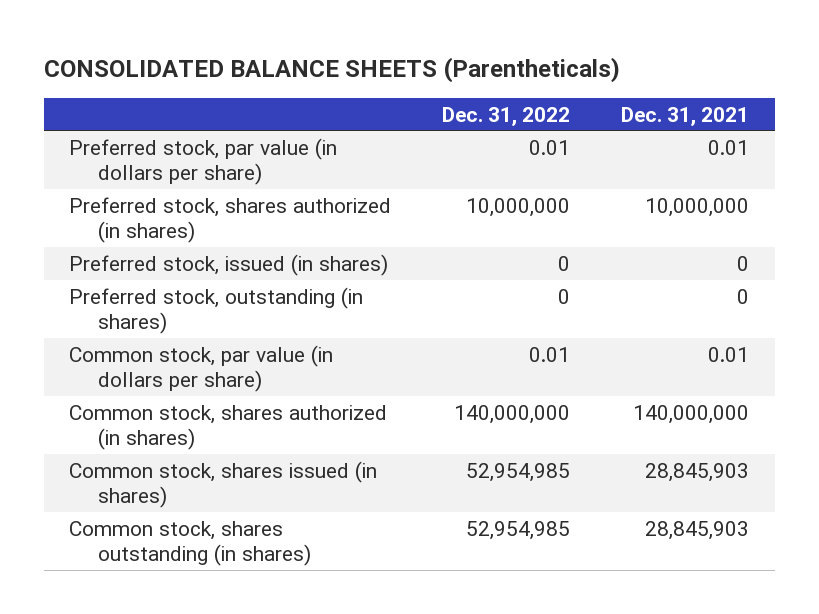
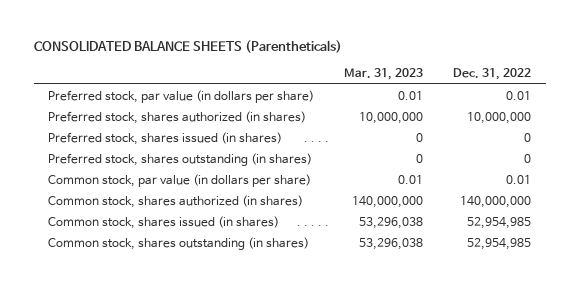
[621,106,750,126] Dec. 31, 2021 -> none
none -> [344,68,424,81] Mar. 31, 2023
[69,253,389,276] Preferred stock, issued (in shares) -> [48,131,283,145] Preferred stock, shares issued (in shares)
[69,286,364,334] Preferred stock, outstanding (in shares) -> [48,152,313,166] Preferred stock, shares outstanding (in shares)

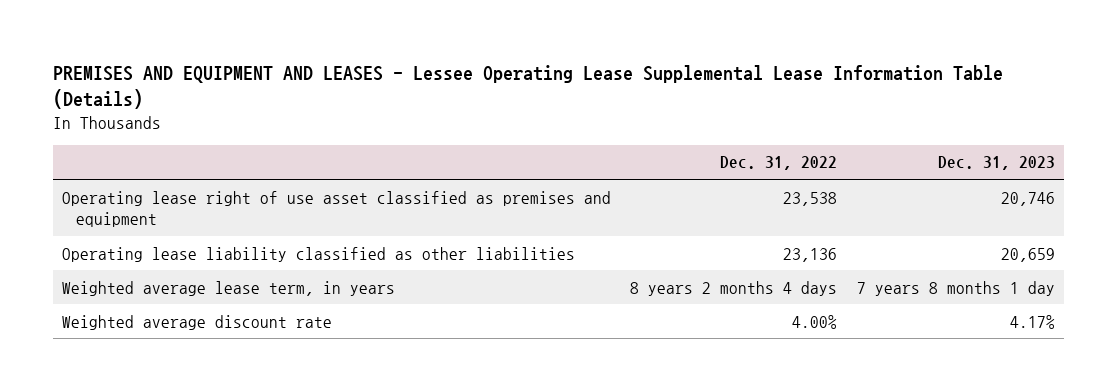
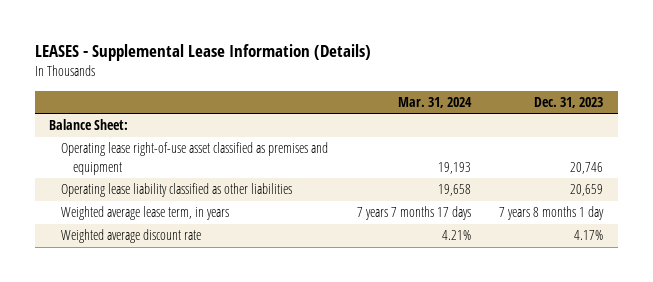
[52,65,1003,110] PREMISES AND EQUIPMENT AND LEASES - Lessee Operating Lease Supplemental Lease Information Table (Details) -> [35,44,372,62] LEASES - Supplemental Lease Information (Details)
[720,156,838,171] Dec. 31, 2022 -> none
none -> [397,97,472,109] Mar. 31, 2024
none -> [49,119,129,131] Balance Sheet:
[62,190,612,227] Operating lease right of use asset classified as premises and equipment -> [61,142,329,175] Operating lease right-of-use asset classified as premises and equipment

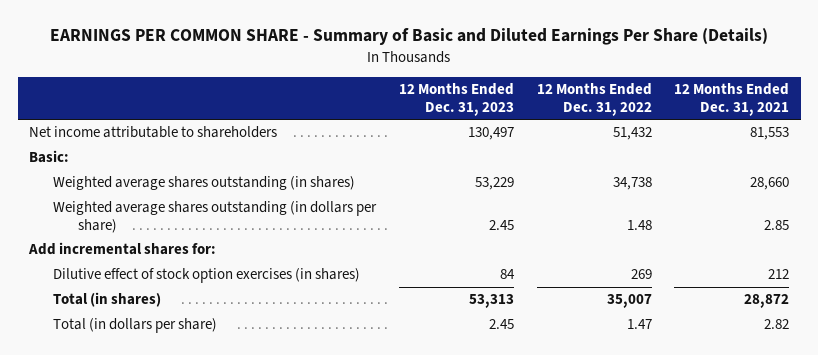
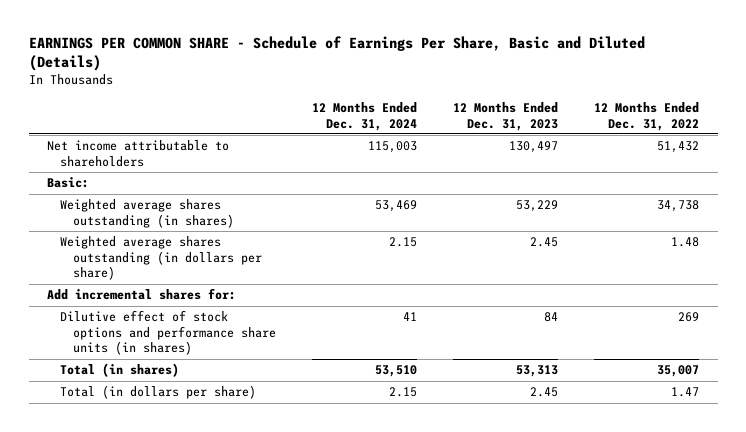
[50,28,769,46] EARNINGS PER COMMON SHARE - Summary of Basic and Diluted Earnings Per Share (Details) -> [28,35,645,72] EARNINGS PER COMMON SHARE - Schedule of Earnings Per Share, Basic and Diluted (Details)
[674,83,790,117] 12 Months Ended Dec. 31, 2021 -> none
none -> [312,101,418,131] 12 Months Ended Dec. 31, 2024
[53,268,361,284] Dilutive effect of stock option exercises (in shares) -> [59,310,276,356] Dilutive effect of stock options and performance share units (in shares)

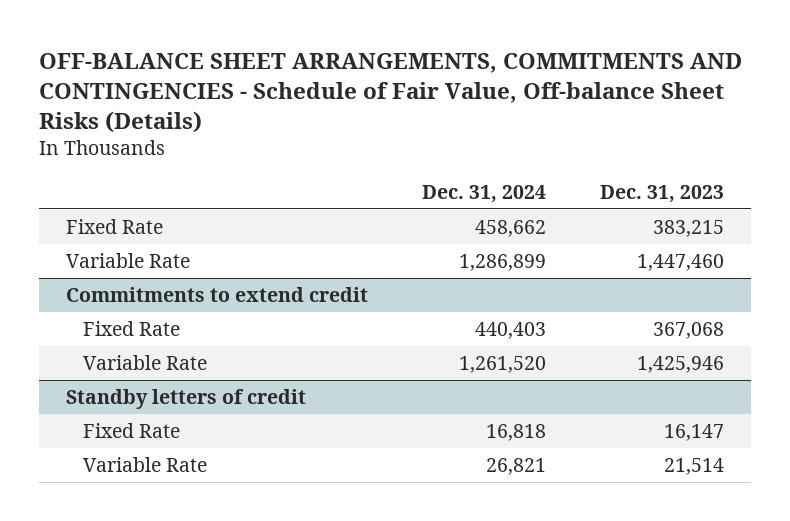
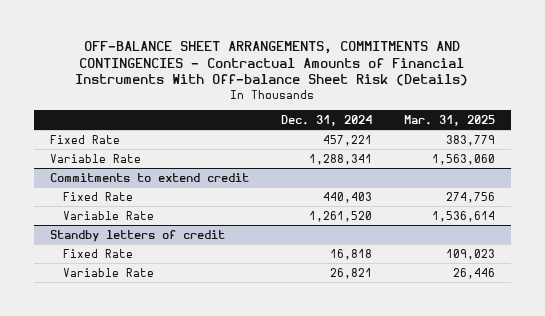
[38,52,742,134] OFF-BALANCE SHEET ARRANGEMENTS, COMMITMENTS AND CONTINGENCIES - Schedule of Fair Value, Off-balance Sheet Risks (Details) -> [75,40,469,87] OFF-BALANCE SHEET ARRANGEMENTS, COMMITMENTS AND CONTINGENCIES - Contractual Amounts of Financial Instruments With Off-balance Sheet Risk (Details)
[599,184,724,203] Dec. 31, 2023 -> none
none -> [403,114,495,126] Mar. 31, 2025
[474,219,546,237] 458,662 -> [322,134,372,146] 457,221
[458,253,546,271] 1,286,899 -> [308,153,372,165] 1,288,341

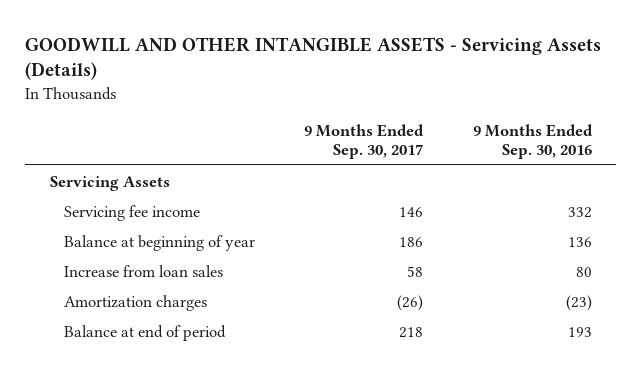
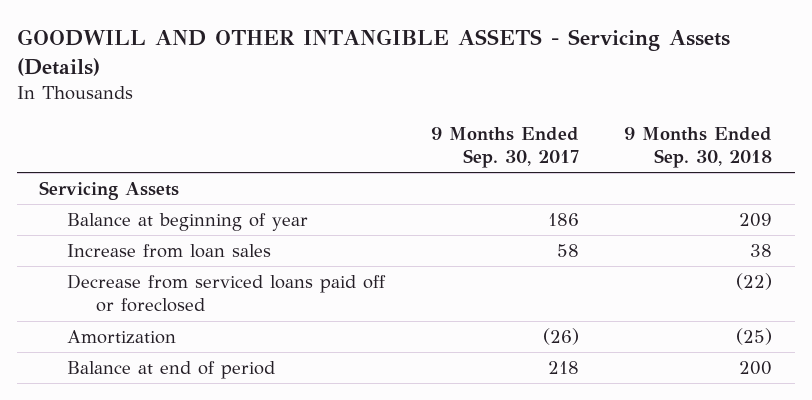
[472,123,593,159] 9 Months Ended Sep. 30, 2016 -> none
none -> [624,126,773,169] 9 Months Ended Sep. 30, 2018
[63,204,200,221] Servicing fee income -> none
none -> [67,274,387,313] Decrease from serviced loans paid off or foreclosed
[63,294,207,311] Amortization charges -> [67,330,177,345] Amortization

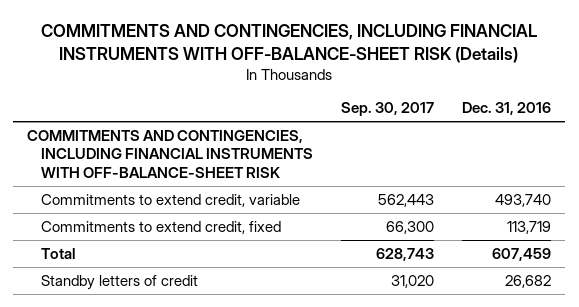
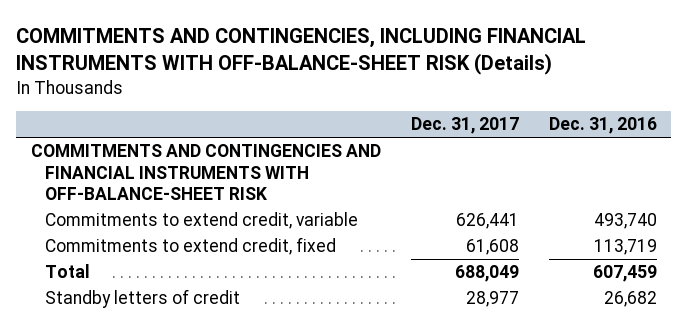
[341,102,435,117] Sep. 30, 2017 -> none
none -> [410,117,519,135] Dec. 31, 2017
[27,129,314,179] COMMITMENTS AND CONTINGENCIES, INCLUDING FINANCIAL INSTRUMENTS WITH OFF-BALANCE-SHEET RISK -> [30,144,381,201] COMMITMENTS AND CONTINGENCIES AND FINANCIAL INSTRUMENTS WITH OFF-BALANCE-SHEET RISK

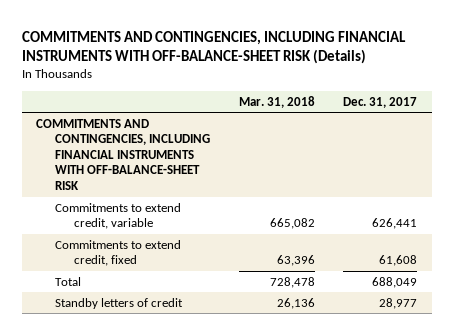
[548,117,657,135] Dec. 31, 2016 -> none
none -> [238,95,315,108] Mar. 31, 2018
[30,144,381,201] COMMITMENTS AND CONTINGENCIES AND FINANCIAL INSTRUMENTS WITH OFF-BALANCE-SHEET RISK -> [36,118,211,190] COMMITMENTS AND CONTINGENCIES, INCLUDING FINANCIAL INSTRUMENTS WITH OFF-BALANCE-SHEET RISK

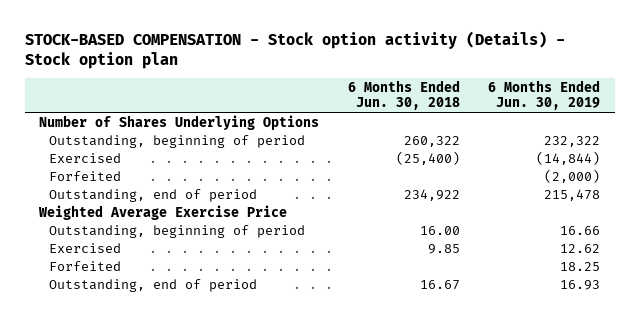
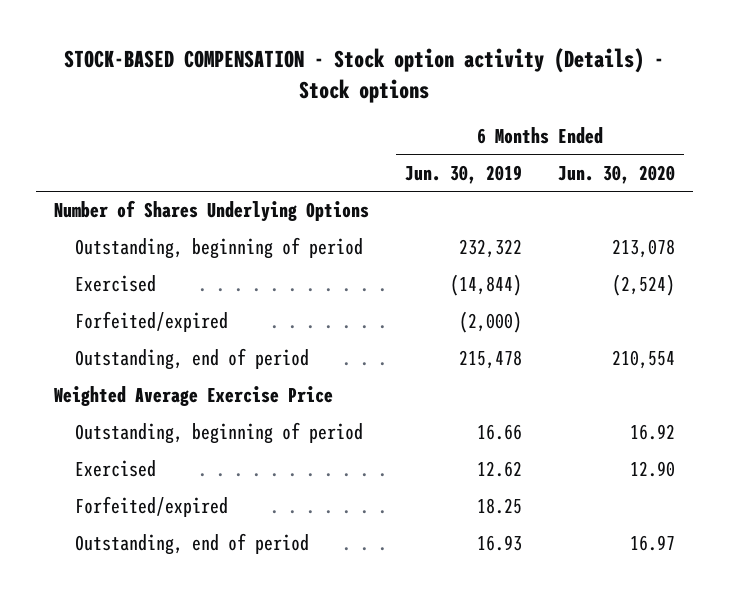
[24,30,565,70] STOCK-BASED COMPENSATION - Stock option activity (Details) - Stock option plan -> [64,47,665,103] STOCK-BASED COMPENSATION - Stock option activity (Details) - Stock options
[347,80,460,111] 6 Months Ended Jun. 30, 2018 -> none
none -> [558,164,676,184] Jun. 30, 2020
[48,170,121,181] Forfeited -> [75,311,229,333] Forfeited/expired
[48,260,121,271] Forfeited -> [75,496,229,518] Forfeited/expired

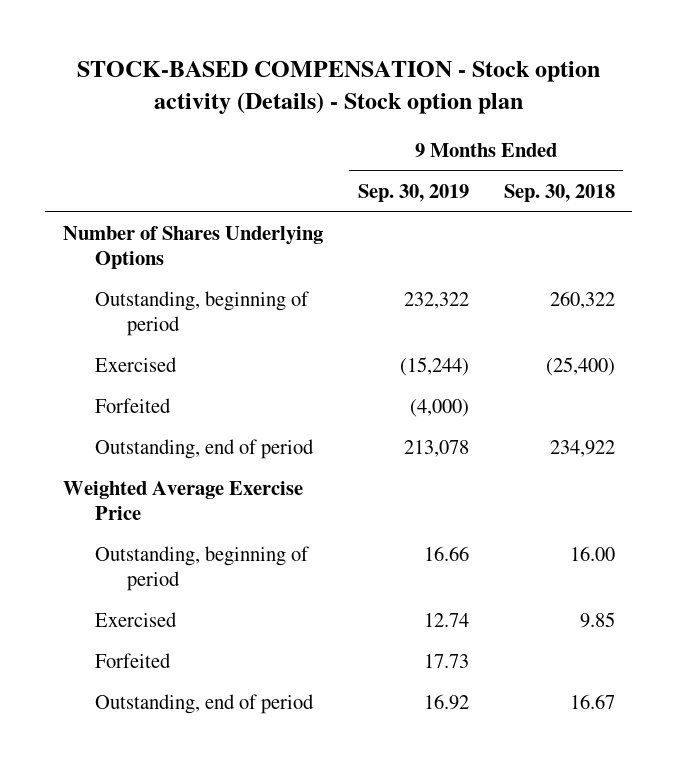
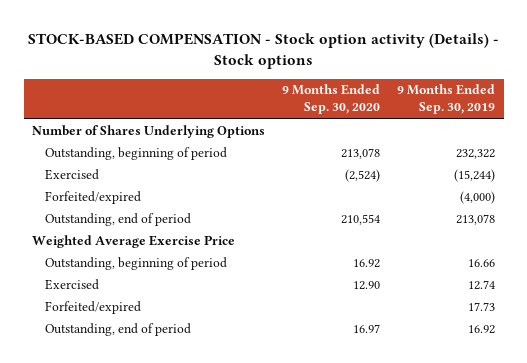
[76,61,600,115] STOCK-BASED COMPENSATION - Stock option activity (Details) - Stock option plan -> [27,33,499,70] STOCK-BASED COMPENSATION - Stock option activity (Details) - Stock options
[503,184,615,203] Sep. 30, 2018 -> none
none -> [282,84,381,115] 9 Months Ended Sep. 30, 2020
[94,398,171,414] Forfeited -> [44,190,141,204] Forfeited/expired
[94,653,171,669] Forfeited -> [44,300,141,314] Forfeited/expired

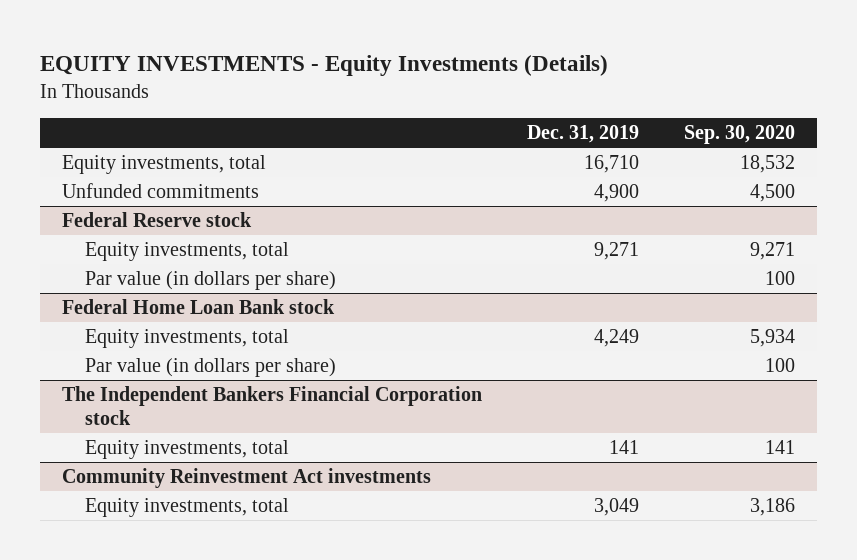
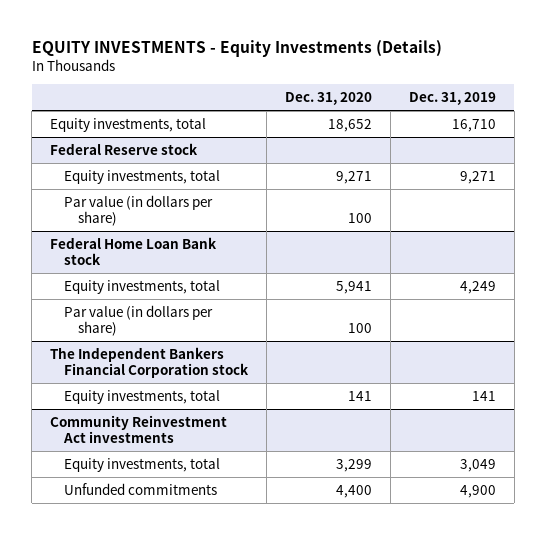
[683,125,795,145] Sep. 30, 2020 -> none
none -> [284,92,372,106] Dec. 31, 2020
[62,182,260,198] Unfunded commitments -> none
none -> [64,482,218,495] Unfunded commitments

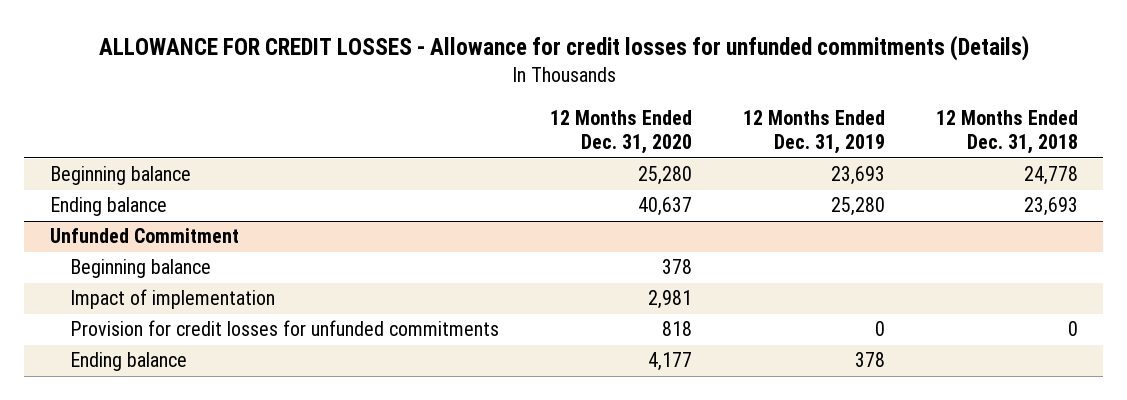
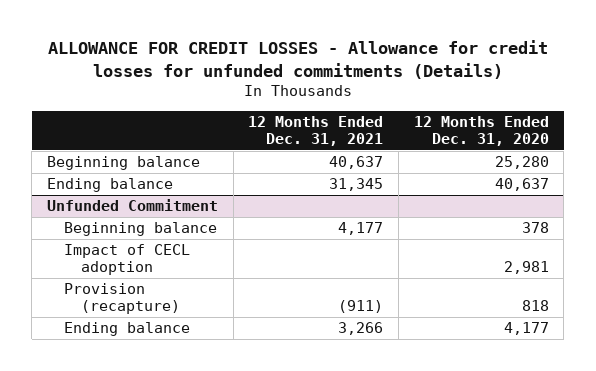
[742,109,885,155] 12 Months Ended Dec. 31, 2019 -> none
[935,109,1078,155] 12 Months Ended Dec. 31, 2018 -> none
none -> [248,115,384,147] 12 Months Ended Dec. 31, 2021
[69,289,275,310] Impact of implementation -> [64,244,191,276] Impact of CECL adoption
[69,320,499,337] Provision for credit losses for unfunded commitments -> [64,283,181,315] Provision (recapture)

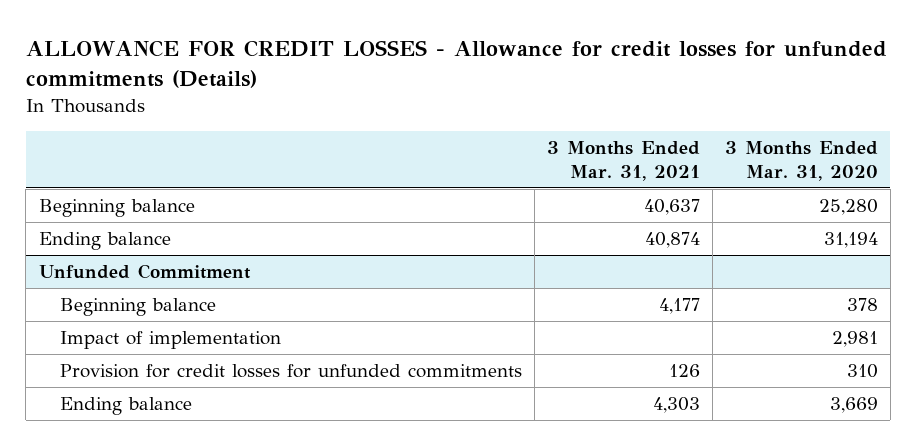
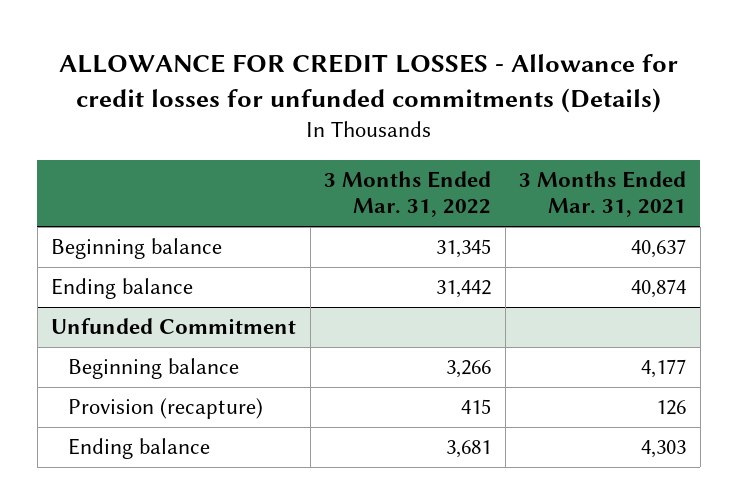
[724,141,878,181] 3 Months Ended Mar. 31, 2020 -> none
none -> [324,171,492,218] 3 Months Ended Mar. 31, 2022
[59,331,281,350] Impact of implementation -> none
[59,364,522,379] Provision for credit losses for unfunded commitments -> [68,398,264,420] Provision (recapture)

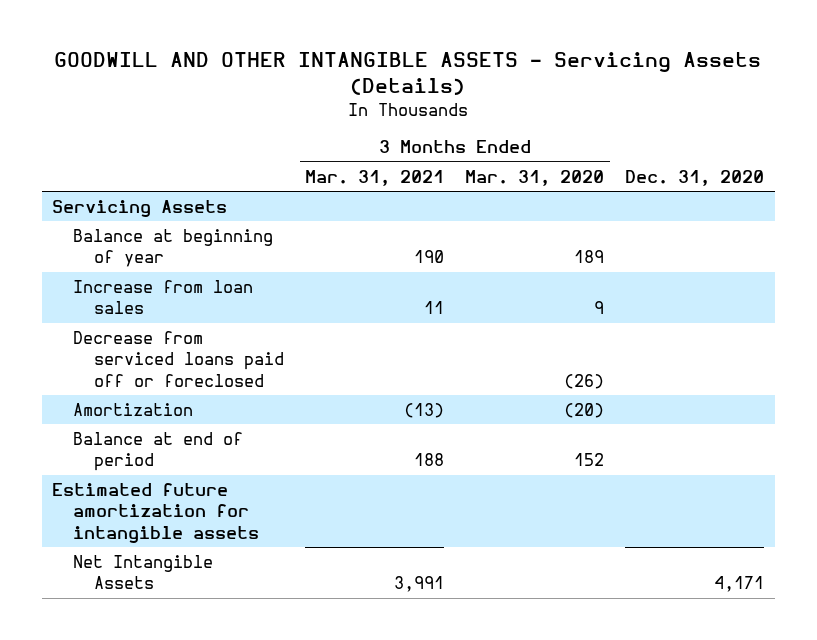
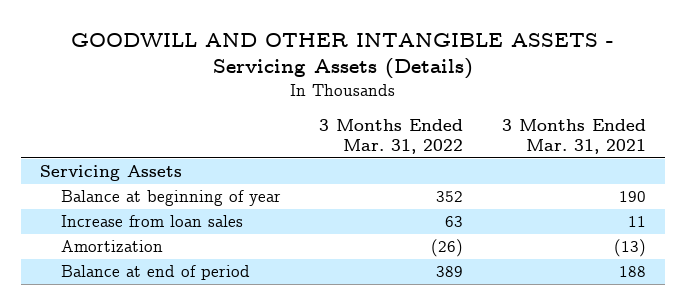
[465,169,605,186] Mar. 31, 2020 -> none
[625,169,765,186] Dec. 31, 2020 -> none
none -> [319,118,464,154] 3 Months Ended Mar. 31, 2022
[73,331,284,387] Decrease from serviced loans paid off or foreclosed -> none
[52,483,260,543] Estimated future amortization for intangible assets -> none
[73,555,214,590] Net Intangible Assets -> none

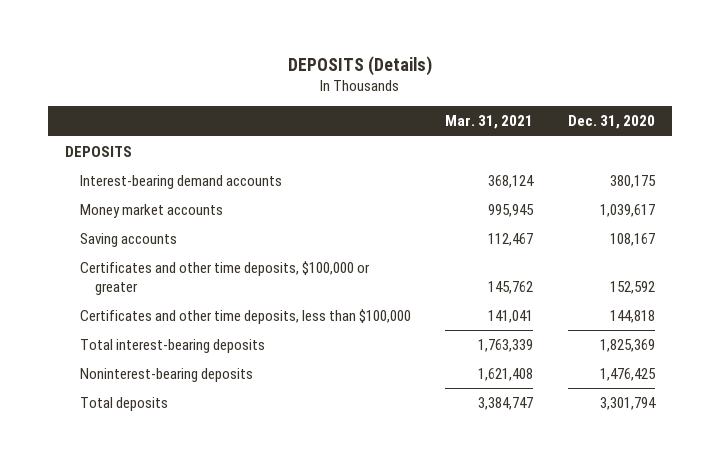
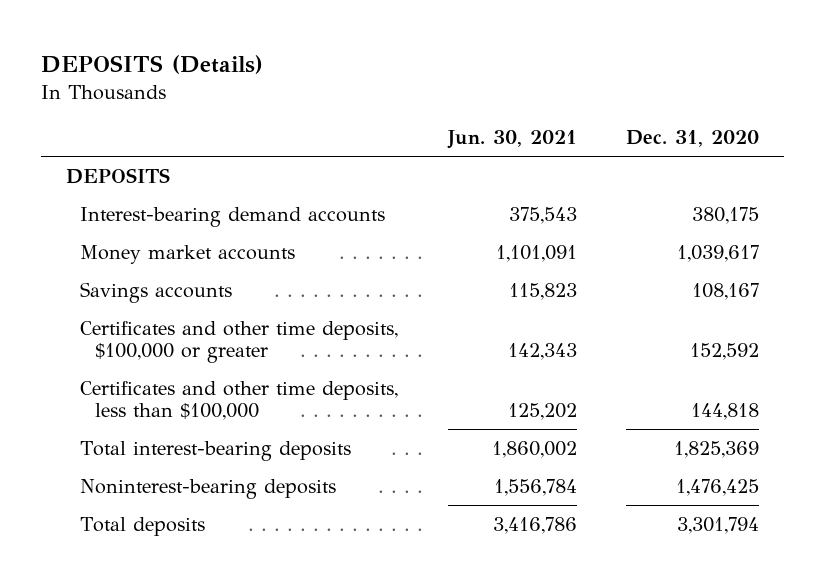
[445,115,534,130] Mar. 31, 2021 -> none
none -> [446,130,577,150] Jun. 30, 2021
[79,232,177,247] Saving accounts -> [80,281,233,303] Savings accounts

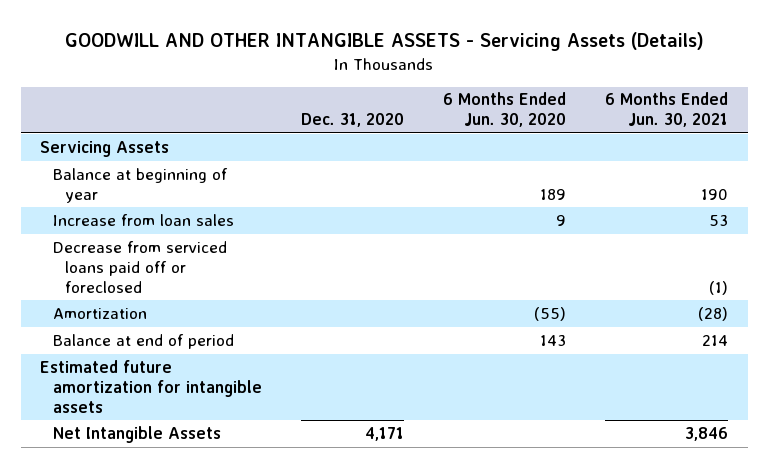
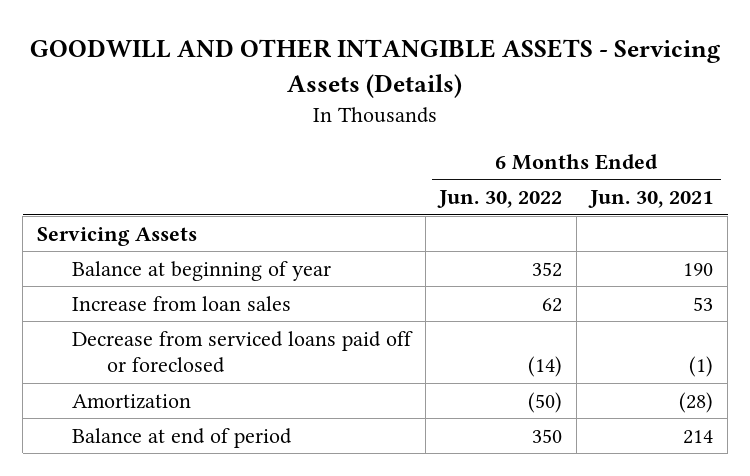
[300,113,404,128] Dec. 31, 2020 -> none
[443,92,567,128] 6 Months Ended Jun. 30, 2020 -> none
none -> [437,190,563,209] Jun. 30, 2022
[40,359,262,413] Estimated future amortization for intangible assets -> none
[52,425,221,443] Net Intangible Assets -> none

